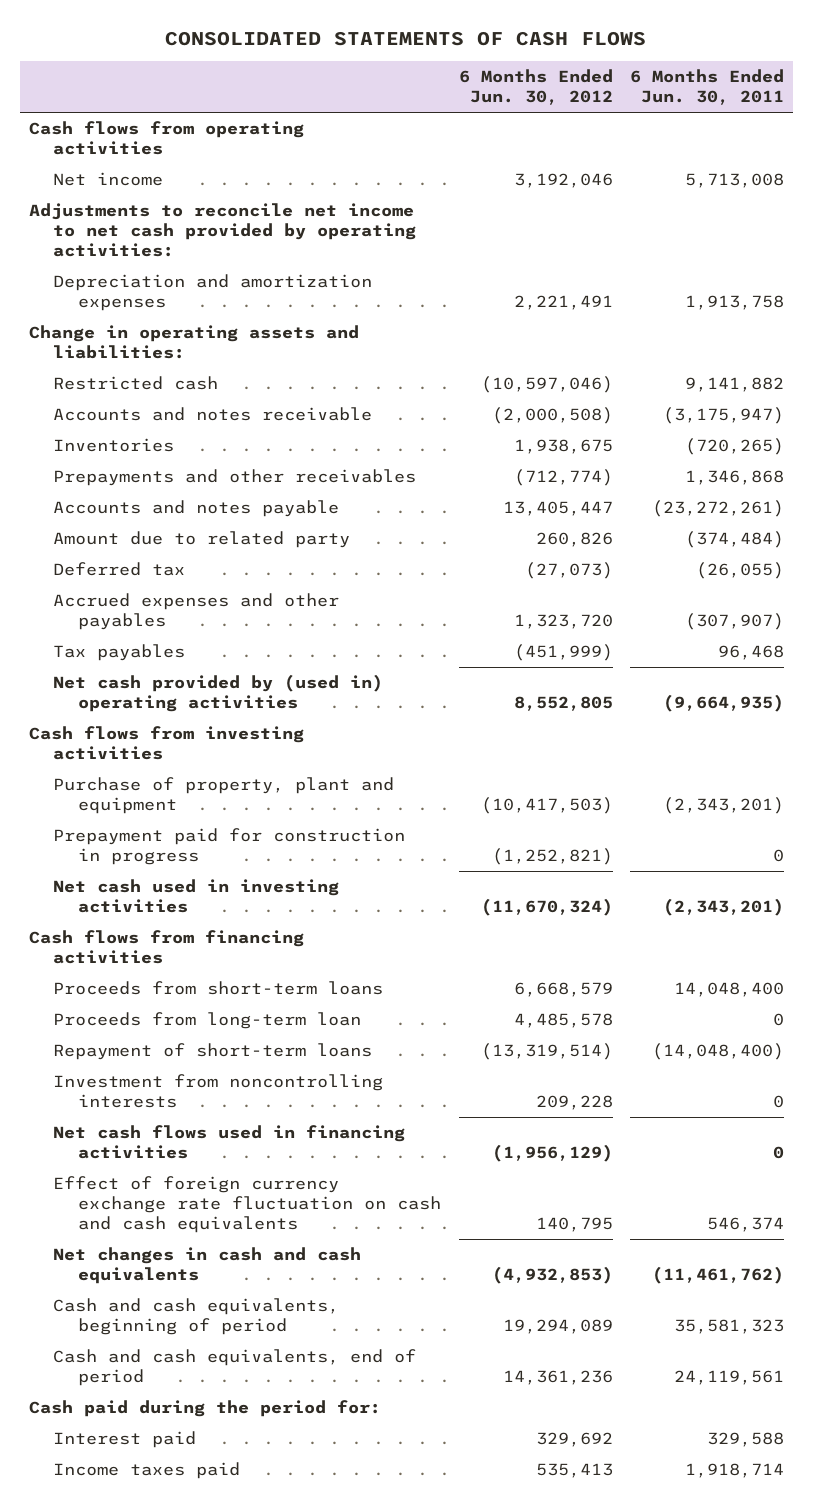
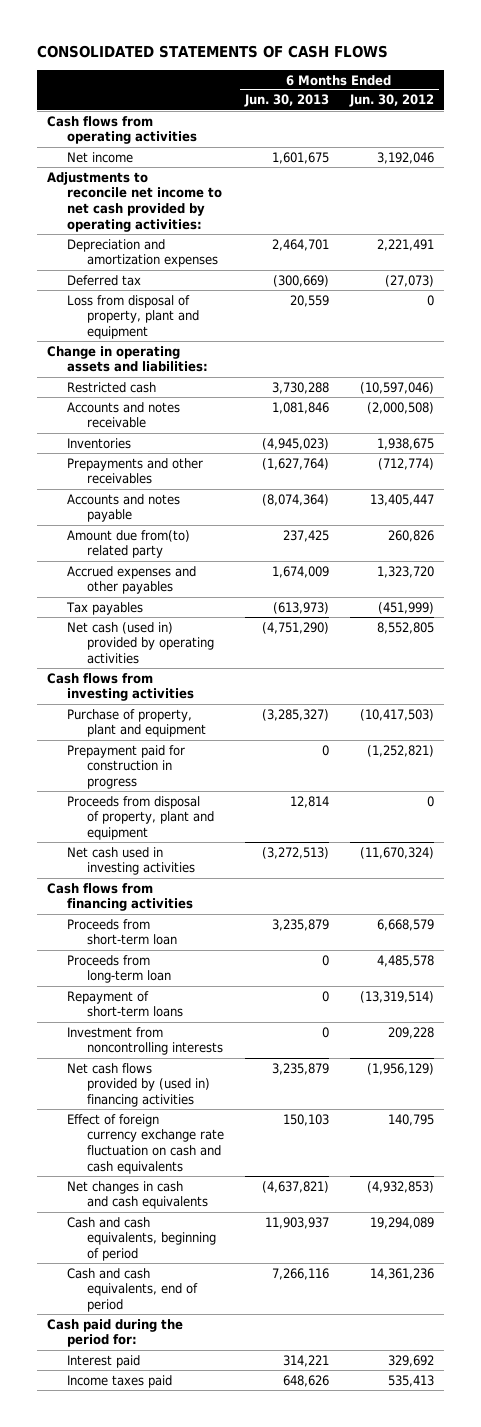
[630,69,785,106] 6 Months Ended Jun. 30, 2011 -> none
none -> [243,94,329,108] Jun. 30, 2013
[53,562,186,577] Deferred tax -> [67,274,142,286] Deferred tax
none -> [67,294,200,340] Loss from disposal of property, plant and equipment
[53,531,351,549] Amount due to related party -> [67,529,191,559] Amount due from(to) related party
[53,674,384,713] Net cash provided by (used in) operating activities -> [67,621,215,665] Net cash (used in) provided by operating activities
none -> [67,795,215,841] Proceeds from disposal of property, plant and equipment
[53,981,384,996] Proceeds from short-term loans -> [67,918,178,946] Proceeds from short-term loan
[53,1125,406,1160] Net cash flows used in financing activities -> [67,1062,211,1108] Net cash flows provided by (used in) financing activities

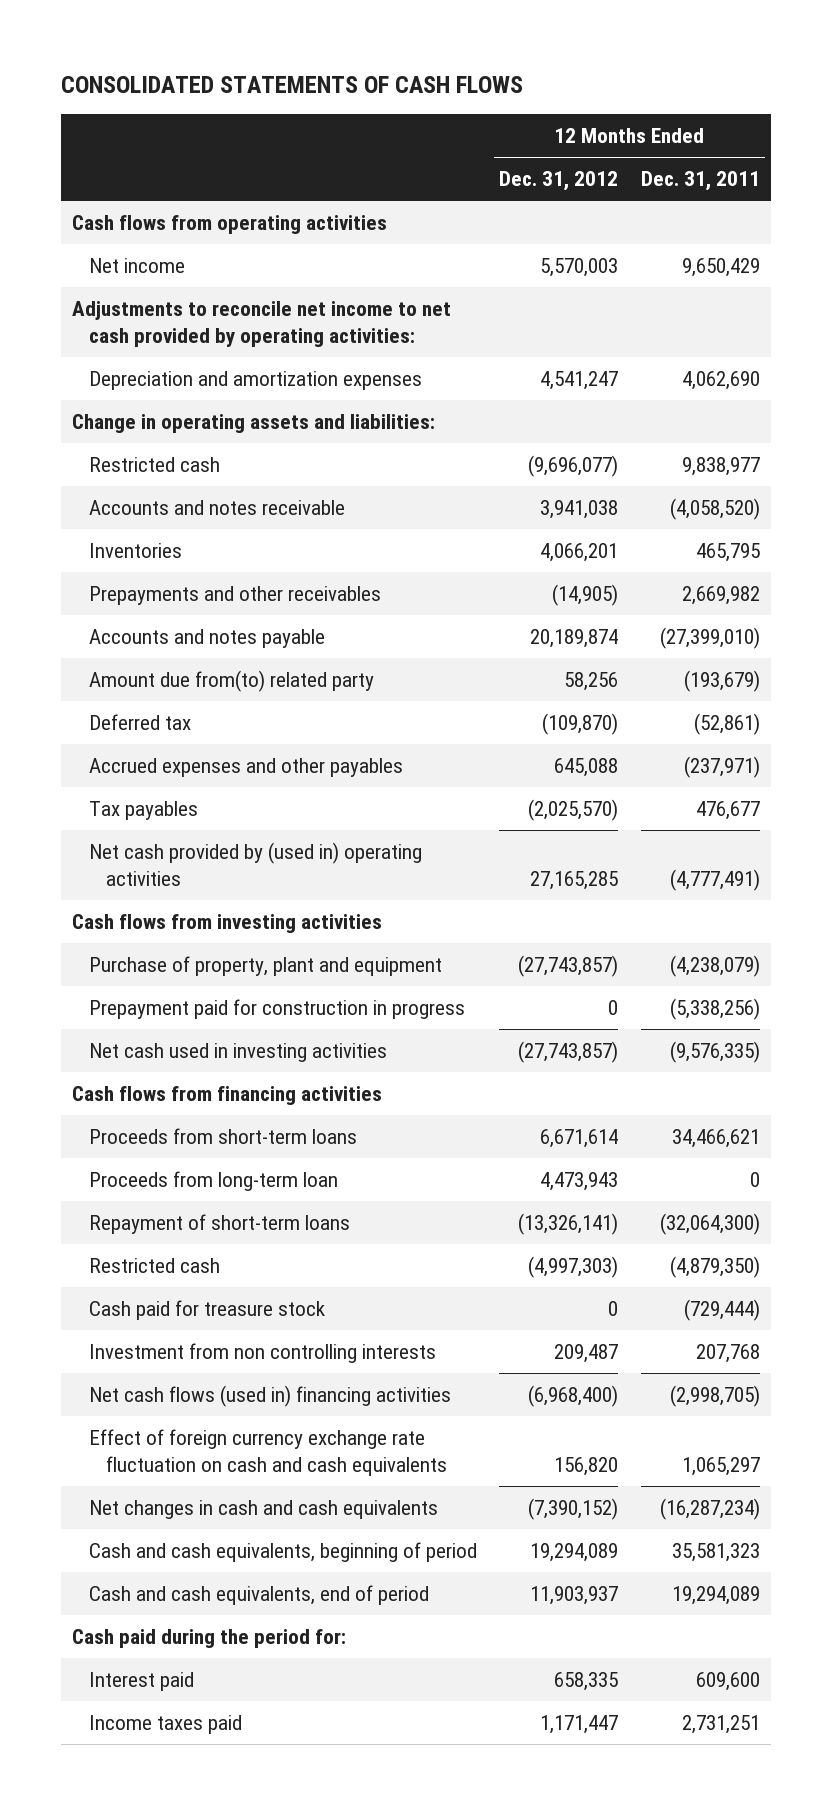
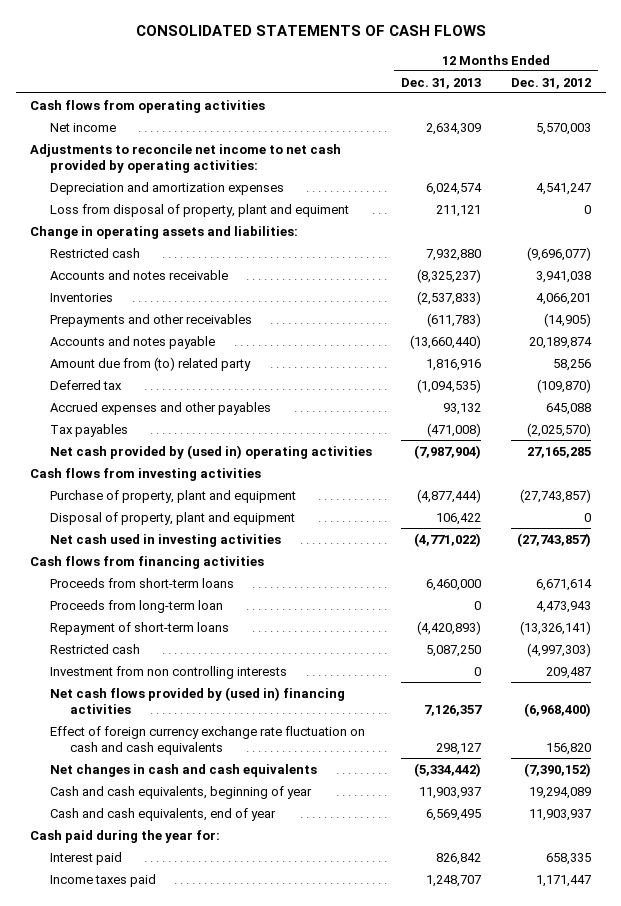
[640,171,760,192] Dec. 31, 2011 -> none
none -> [401,77,482,89] Dec. 31, 2013
none -> [49,203,349,217] Loss from disposal of property, plant and equiment
[88,670,374,693] Amount due from(to) related party -> [49,356,251,371] Amount due from (to) related party
[88,999,465,1020] Prepayment paid for construction in progress -> none
none -> [49,511,295,525] Disposal of property, plant and equipment
[88,1300,325,1321] Cash paid for treasure stock -> none
[88,1385,451,1408] Net cash flows (used in) financing activities -> [49,686,345,714] Net cash flows provided by (used in) financing activities
[88,1542,477,1563] Cash and cash equivalents, beginning of period -> [49,785,312,799] Cash and cash equivalents, beginning of year
[88,1585,429,1606] Cash and cash equivalents, end of period -> [49,807,276,821] Cash and cash equivalents, end of year
[71,1629,346,1649] Cash paid during the period for: -> [30,829,221,843] Cash paid during the year for:

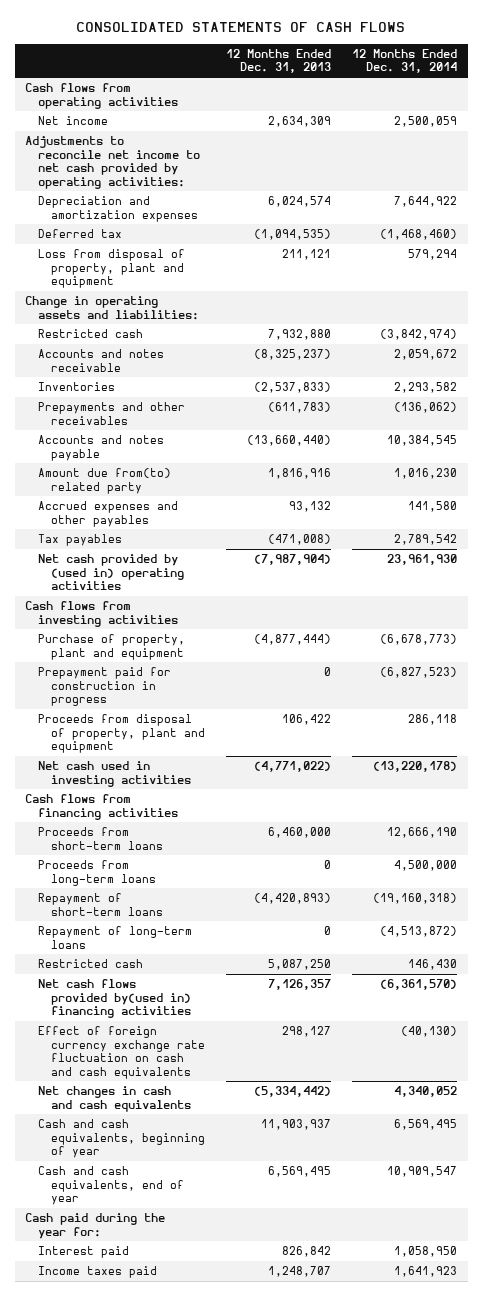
[510,77,591,89] Dec. 31, 2012 -> none
none -> [352,48,458,74] 12 Months Ended Dec. 31, 2014
[49,379,122,390] Deferred tax -> [38,229,123,239] Deferred tax
[49,203,349,217] Loss from disposal of property, plant and equiment -> [38,249,186,289] Loss from disposal of property, plant and equipment
[49,356,251,371] Amount due from (to) related party -> [38,468,172,494] Amount due from(to) related party
none -> [38,667,172,707] Prepayment paid for construction in progress
[49,511,295,525] Disposal of property, plant and equipment -> [38,714,206,754] Proceeds from disposal of property, plant and equipment
[49,599,223,613] Proceeds from long-term loan -> [38,860,157,886] Proceeds from long-term loans
none -> [38,926,193,949] Repayment of long-term loans
[49,665,287,679] Investment from non controlling interests -> none
[49,686,345,714] Net cash flows provided by (used in) financing activities -> [38,979,192,1019] Net cash flows provided by(used in) financing activities

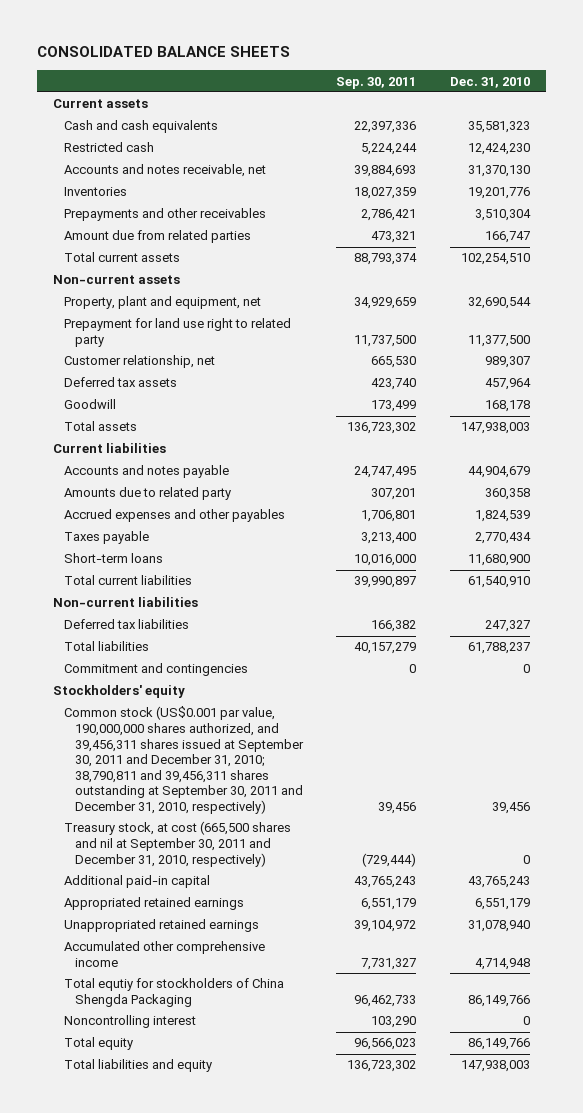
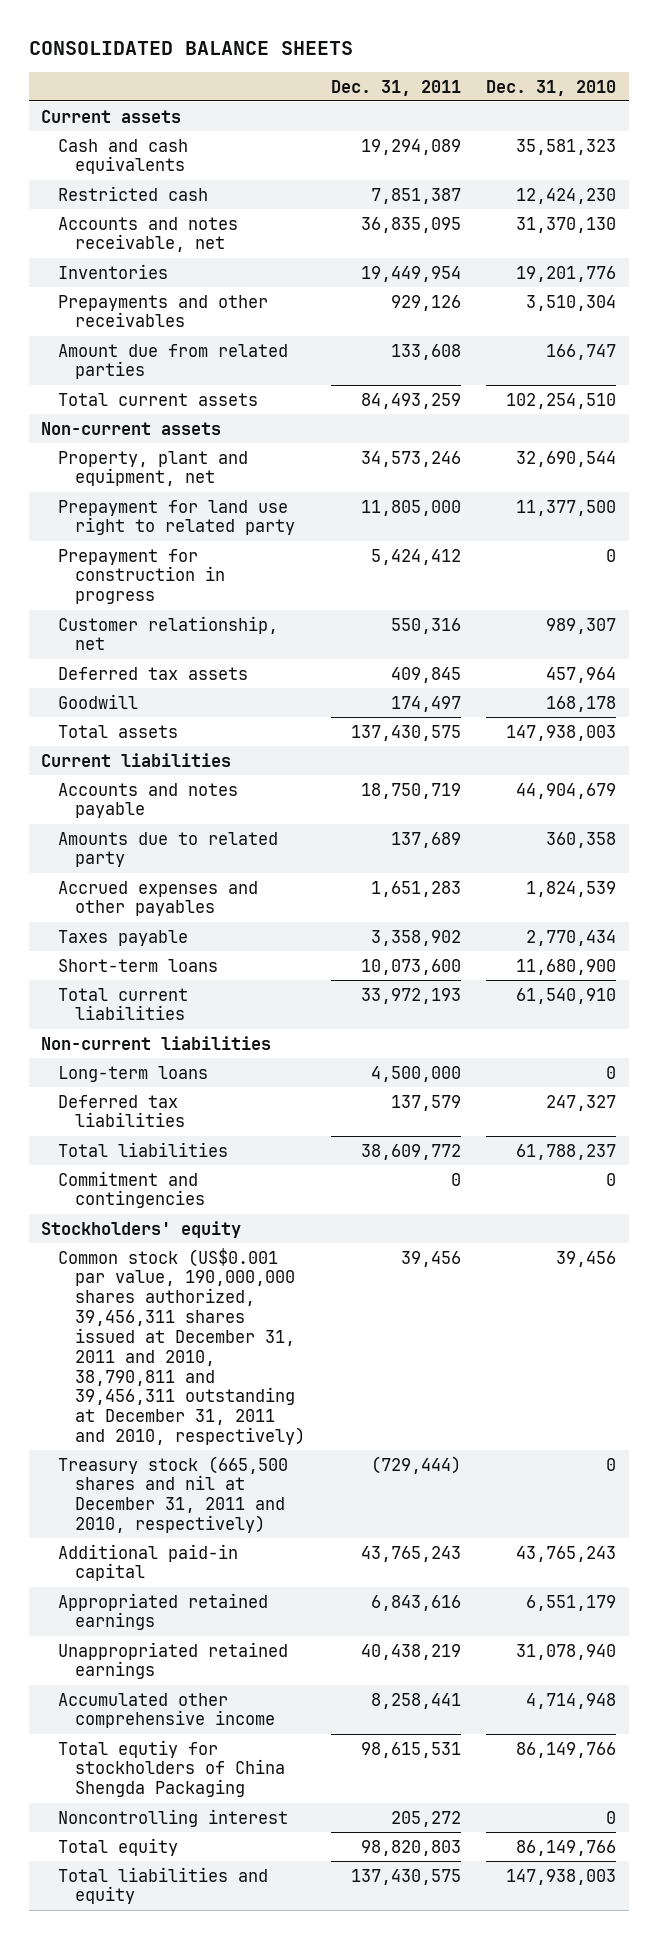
[336,76,417,89] Sep. 30, 2011 -> none
none -> [330,79,461,96] Dec. 31, 2011
none -> [58,548,226,605] Prepayment for construction in progress
none -> [58,1065,209,1082] Long-term loans
[64,706,305,814] Common stock (US$0.001 par value, 190,000,000 shares authorized, and 39,456,311 shares issued at September 30, 2011 and December 31, 2010; 38,790,811 and 39,456,311 shares outstanding at September 30, 2011 and December 31, 2010, respectively) -> [58,1247,306,1446] Common stock (US$0.001 par value, 190,000,000 shares authorized, 39,456,311 shares issued at December 31, 2011 and 2010, 38,790,811 and 39,456,311 outstanding at December 31, 2011 and 2010, respectively)
[64,821,292,867] Treasury stock, at cost (665,500 shares and nil at September 30, 2011 and December 31, 2010, respectively) -> [58,1455,289,1534] Treasury stock (665,500 shares and nil at December 31, 2011 and 2010, respectively)

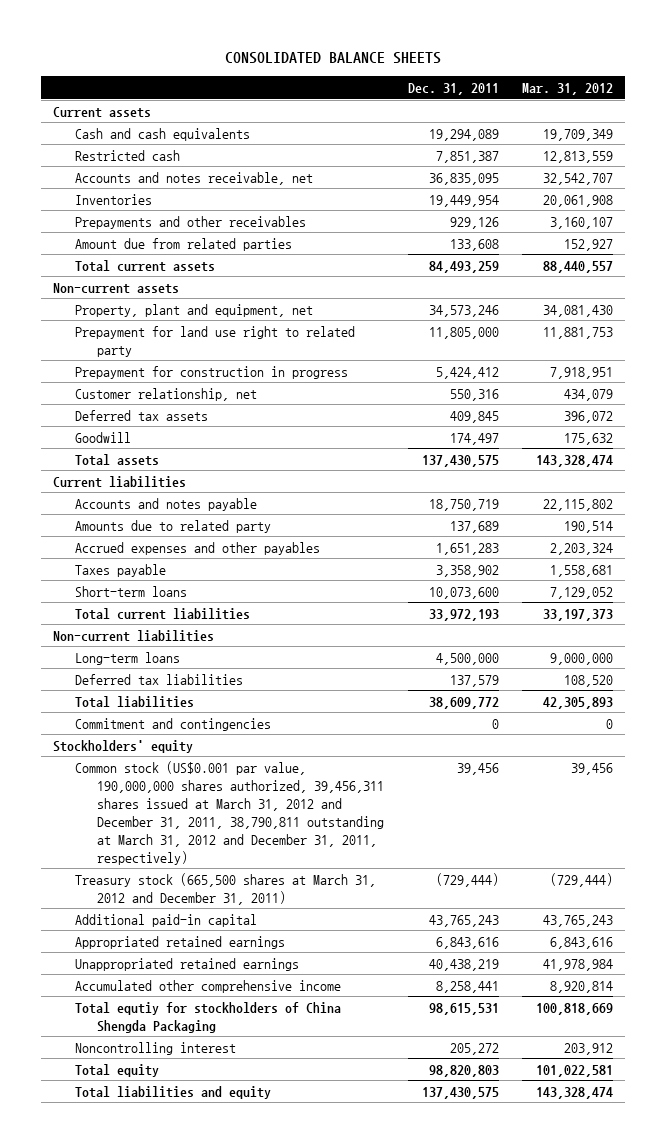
[486,79,617,96] Dec. 31, 2010 -> none
none -> [522,83,614,96] Mar. 31, 2012
[58,1247,306,1446] Common stock (US$0.001 par value, 190,000,000 shares authorized, 39,456,311 shares issued at December 31, 2011 and 2010, 38,790,811 and 39,456,311 outstanding at December 31, 2011 and 2010, respectively) -> [74,760,384,865] Common stock (US$0.001 par value, 190,000,000 shares authorized, 39,456,311 shares issued at March 31, 2012 and December 31, 2011, 38,790,811 outstanding at March 31, 2012 and December 31, 2011, respectively)
[58,1455,289,1534] Treasury stock (665,500 shares and nil at December 31, 2011 and 2010, respectively) -> [74,872,376,905] Treasury stock (665,500 shares at March 31, 2012 and December 31, 2011)

